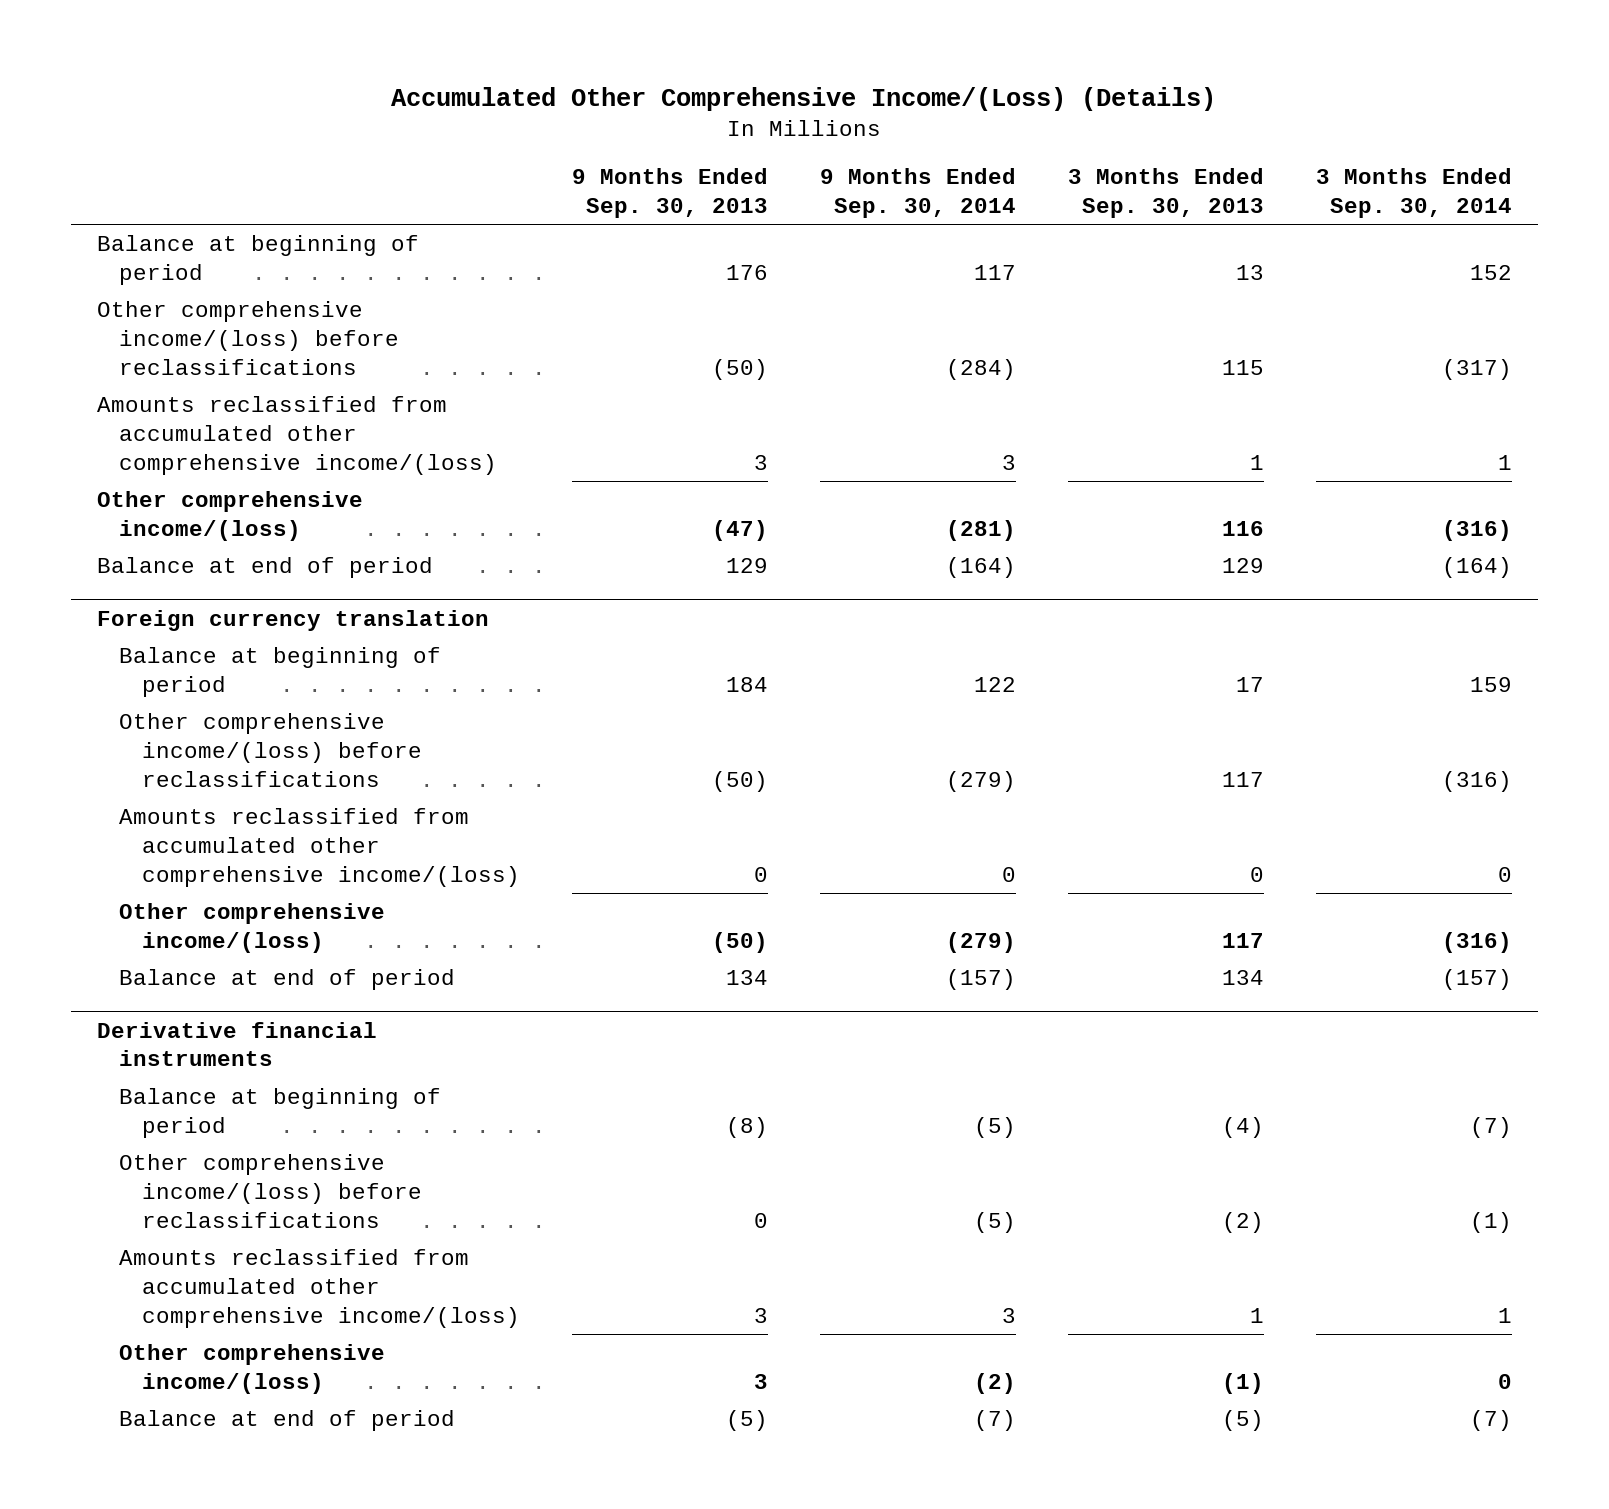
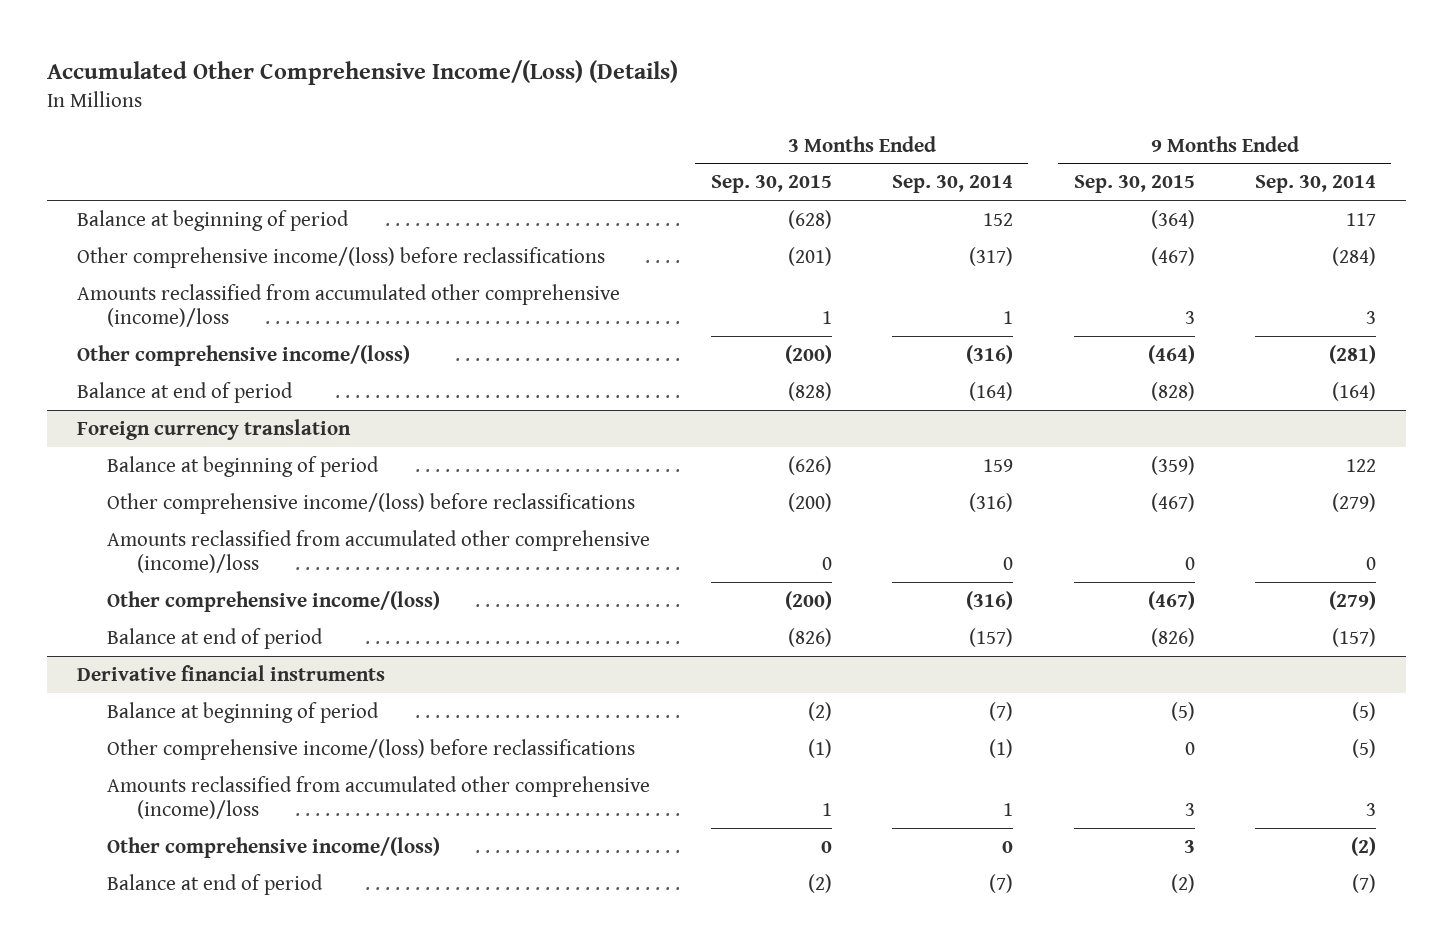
[571,168,768,219] 9 Months Ended Sep. 30, 2013 -> none
[1067,168,1264,219] 3 Months Ended Sep. 30, 2013 -> none
none -> [710,175,832,194] Sep. 30, 2015
none -> [1073,175,1195,194] Sep. 30, 2015
[97,396,498,475] Amounts reclassified from accumulated other comprehensive income/(loss) -> [77,283,621,328] Amounts reclassified from accumulated other comprehensive (income)/loss
[119,808,520,887] Amounts reclassified from accumulated other comprehensive income/(loss) -> [106,529,650,574] Amounts reclassified from accumulated other comprehensive (income)/loss
[119,1249,520,1328] Amounts reclassified from accumulated other comprehensive income/(loss) -> [106,775,650,820] Amounts reclassified from accumulated other comprehensive (income)/loss

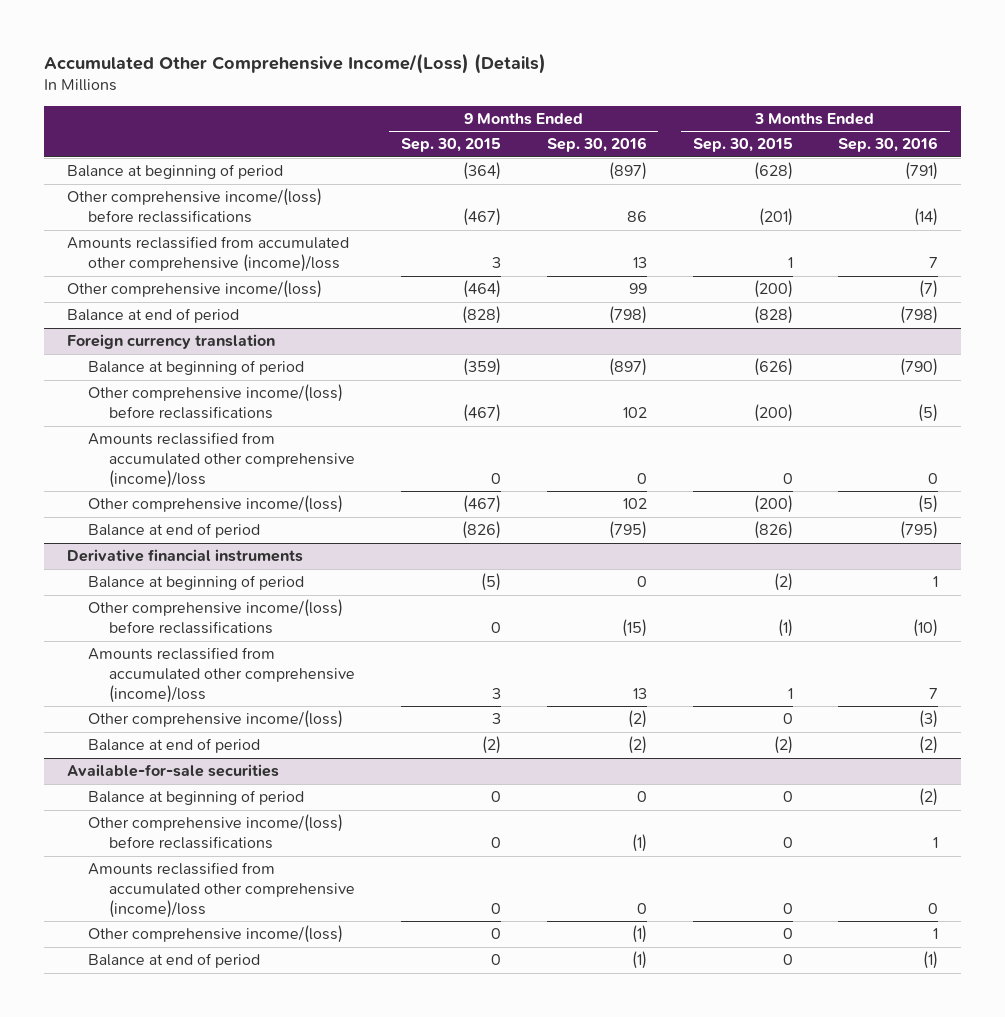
[892,175,1014,194] Sep. 30, 2014 -> none
[1255,175,1377,194] Sep. 30, 2014 -> none
none -> [546,137,647,153] Sep. 30, 2016
none -> [838,137,939,153] Sep. 30, 2016
none -> [66,764,279,778] Available-for-sale securities
none -> [88,790,305,806] Balance at beginning of period
none -> [88,814,344,850] Other comprehensive income/(loss) before reclassifications
none -> [88,862,356,919] Amounts reclassified from accumulated other comprehensive (income)/loss
none -> [88,925,344,944] Other comprehensive income/(loss)
none -> [88,953,261,969] Balance at end of period

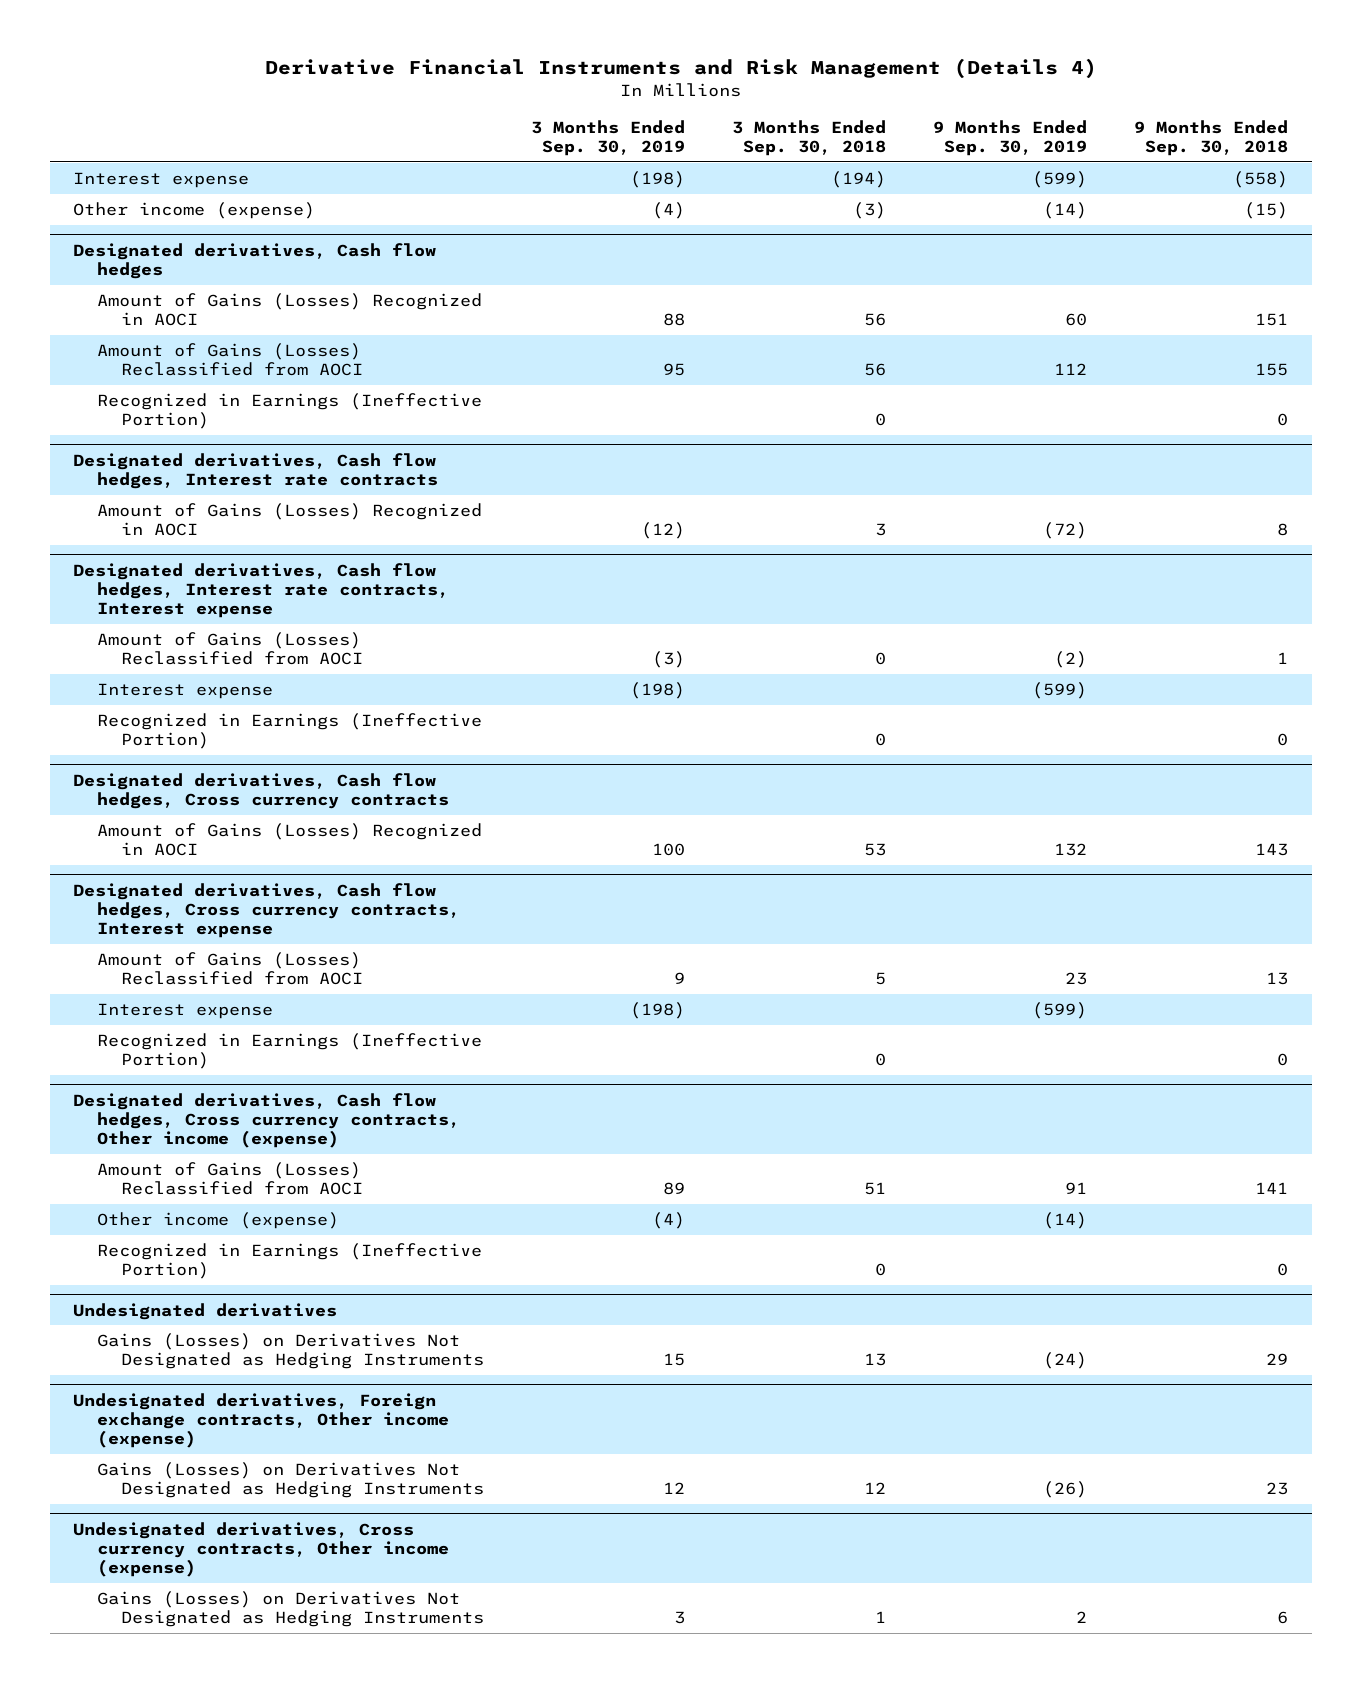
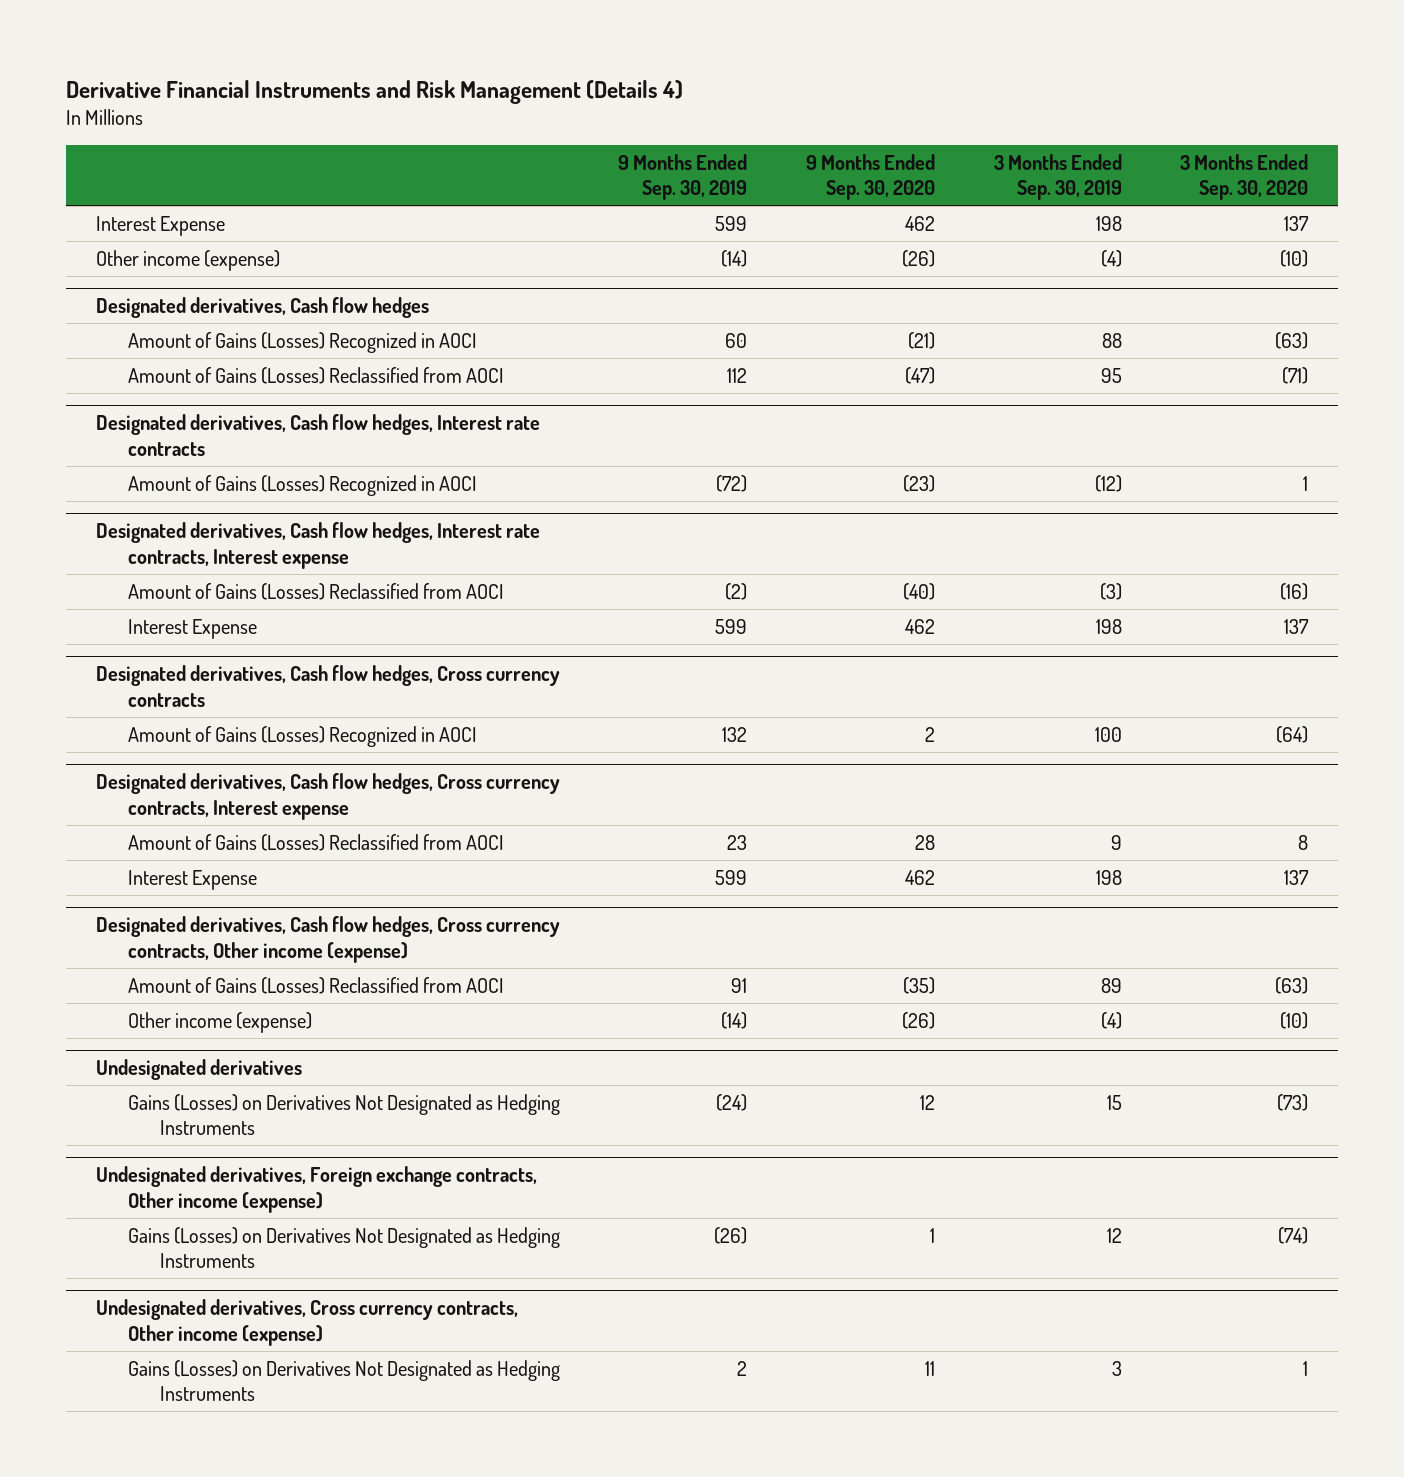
[732,119,887,157] 3 Months Ended Sep. 30, 2018 -> none
[1134,119,1289,157] 9 Months Ended Sep. 30, 2018 -> none
none -> [806,153,936,201] 9 Months Ended Sep. 30, 2020
none -> [1180,153,1309,201] 3 Months Ended Sep. 30, 2020
[73,171,250,188] Interest expense -> [95,215,225,236] Interest Expense
[630,170,686,188] (198) -> [1095,215,1122,231] 198
[1032,170,1088,188] (599) -> [715,215,748,231] 599
[97,392,483,430] Recognized in Earnings (Ineffective Portion) -> none
[97,712,483,750] Recognized in Earnings (Ineffective Portion) -> none
[97,682,274,699] Interest expense -> [127,618,257,639] Interest Expense
[630,681,686,699] (198) -> [1095,618,1122,634] 198
[1032,681,1088,699] (599) -> [715,618,748,634] 599
[97,1032,483,1070] Recognized in Earnings (Ineffective Portion) -> none
[97,1002,274,1019] Interest expense -> [127,869,257,890] Interest Expense
[630,1001,686,1019] (198) -> [1095,869,1122,885] 198
[1032,1001,1088,1019] (599) -> [715,869,748,885] 599
[97,1242,483,1280] Recognized in Earnings (Ineffective Portion) -> none

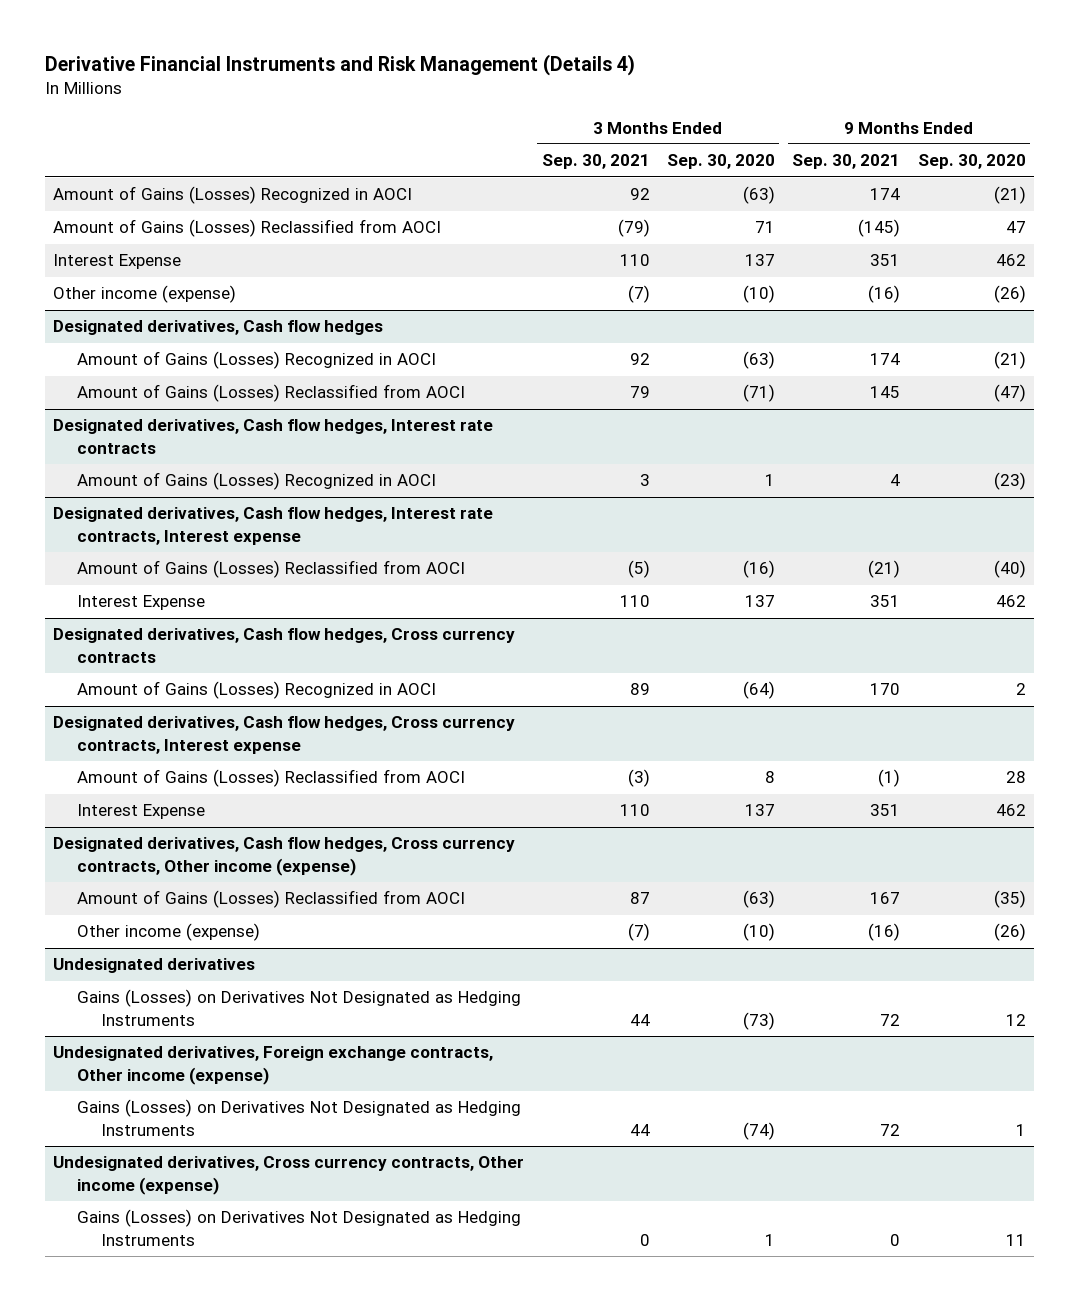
[618,153,748,201] 9 Months Ended Sep. 30, 2019 -> none
[993,153,1122,201] 3 Months Ended Sep. 30, 2019 -> none
none -> [541,154,650,170] Sep. 30, 2021
none -> [792,154,901,170] Sep. 30, 2021
none -> [53,186,413,205] Amount of Gains (Losses) Recognized in AOCI
none -> [53,219,442,238] Amount of Gains (Losses) Reclassified from AOCI

